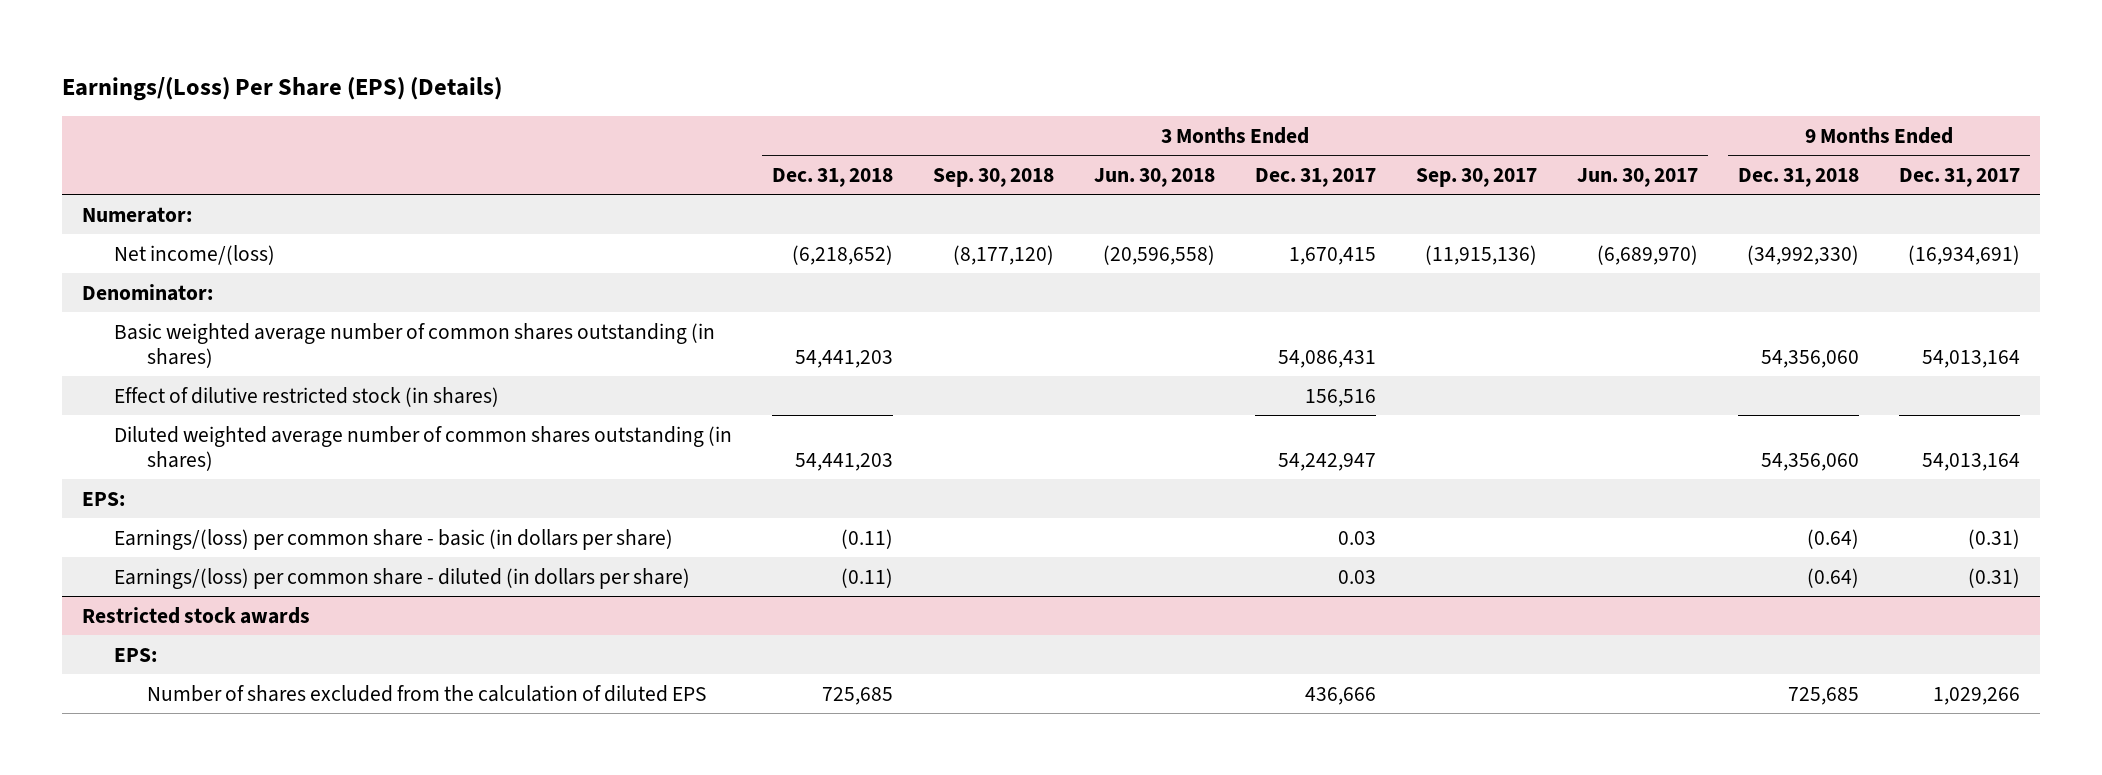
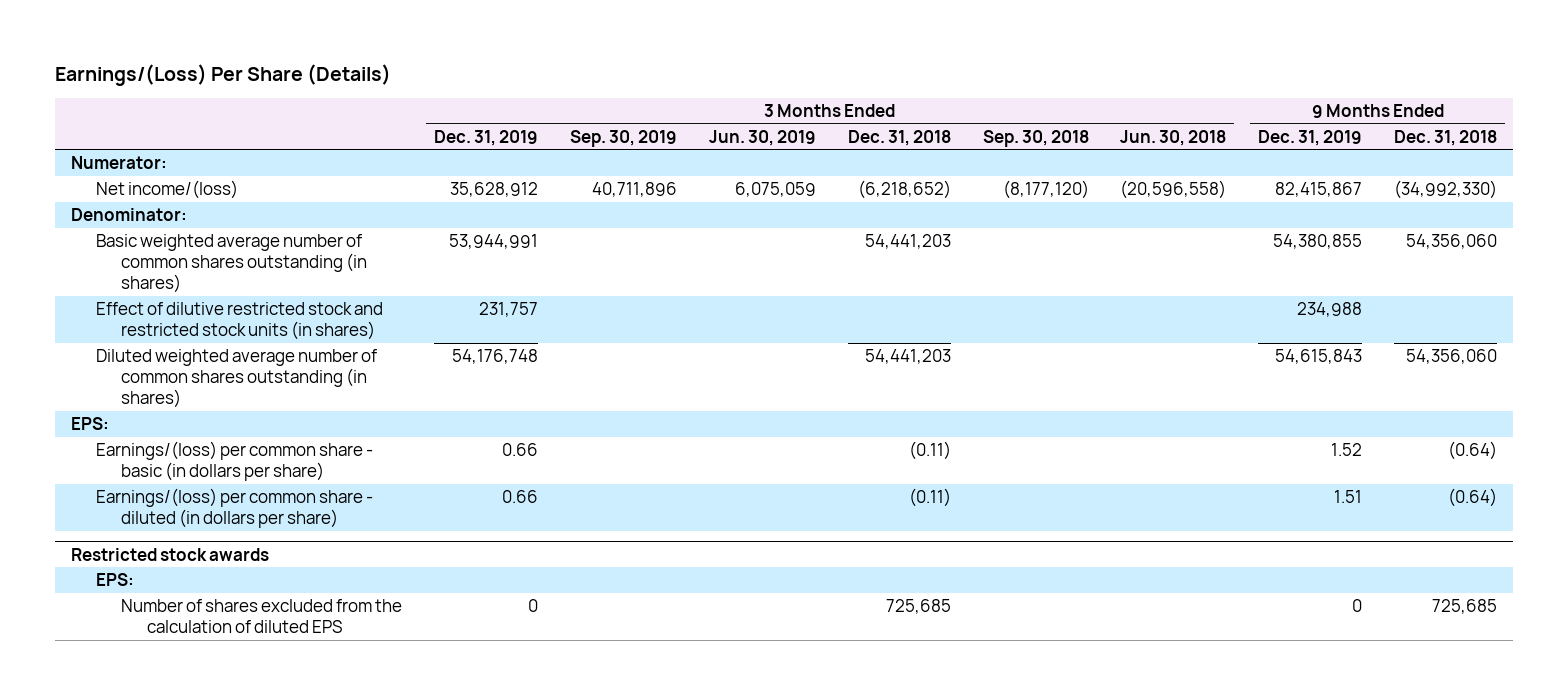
[61,77,502,102] Earnings/(Loss) Per Share (EPS) (Details) -> [54,63,391,86] Earnings/(Loss) Per Share (Details)
[1255,167,1377,187] Dec. 31, 2017 -> none
[1416,167,1538,187] Sep. 30, 2017 -> none
[1577,167,1699,187] Jun. 30, 2017 -> none
[1899,167,2021,187] Dec. 31, 2017 -> none
none -> [434,129,539,146] Dec. 31, 2019
none -> [570,129,678,147] Sep. 30, 2019
none -> [708,129,816,146] Jun. 30, 2019
none -> [1258,129,1363,146] Dec. 31, 2019
[114,386,500,407] Effect of dilutive restricted stock (in shares) -> [96,302,384,341] Effect of dilutive restricted stock and restricted stock units (in shares)

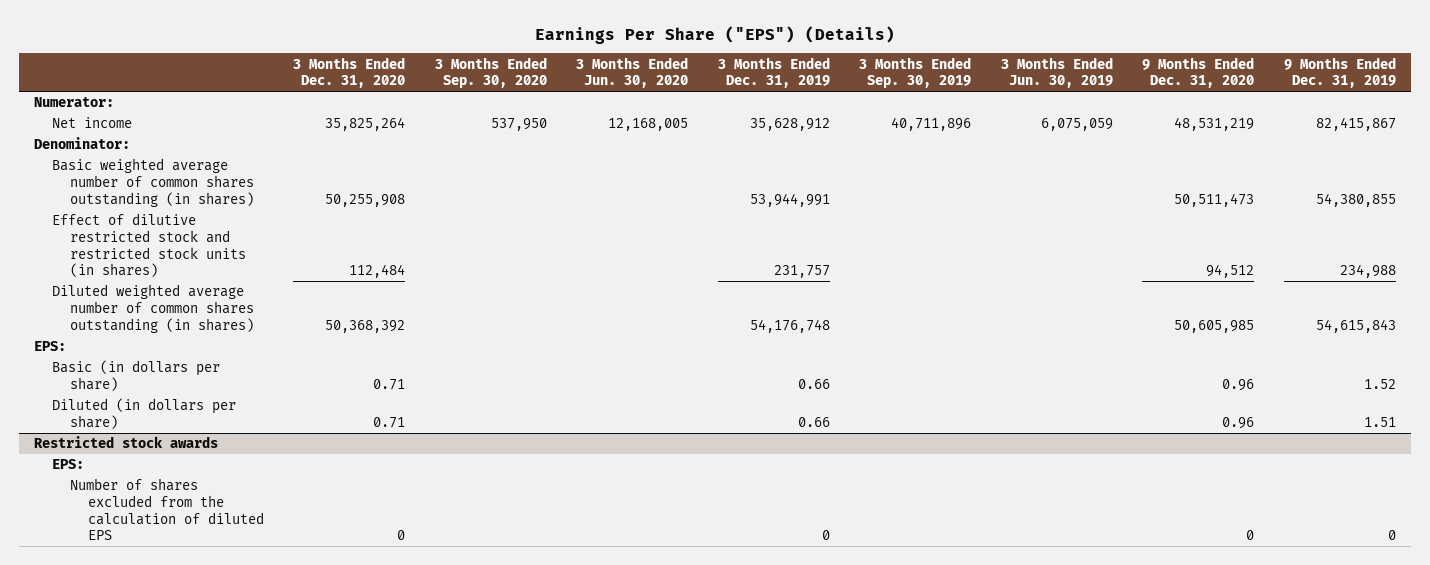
[54,63,391,86] Earnings/(Loss) Per Share (Details) -> [535,25,896,44] Earnings Per Share ("EPS") (Details)
[847,129,951,146] Dec. 31, 2018 -> none
[982,129,1089,147] Sep. 30, 2018 -> none
[1120,129,1227,146] Jun. 30, 2018 -> none
[1394,129,1498,146] Dec. 31, 2018 -> none
none -> [293,56,406,89] 3 Months Ended Dec. 31, 2020
none -> [434,56,547,89] 3 Months Ended Sep. 30, 2020
none -> [576,56,689,89] 3 Months Ended Jun. 30, 2020
none -> [1142,56,1255,89] 9 Months Ended Dec. 31, 2020
[96,180,239,200] Net income/(loss) -> [51,117,132,129] Net income
[96,441,374,482] Earnings/(loss) per common share - basic (in dollars per share) -> [51,360,220,392] Basic (in dollars per share)
[96,488,374,529] Earnings/(loss) per common share - diluted (in dollars per share) -> [51,398,236,430] Diluted (in dollars per share)

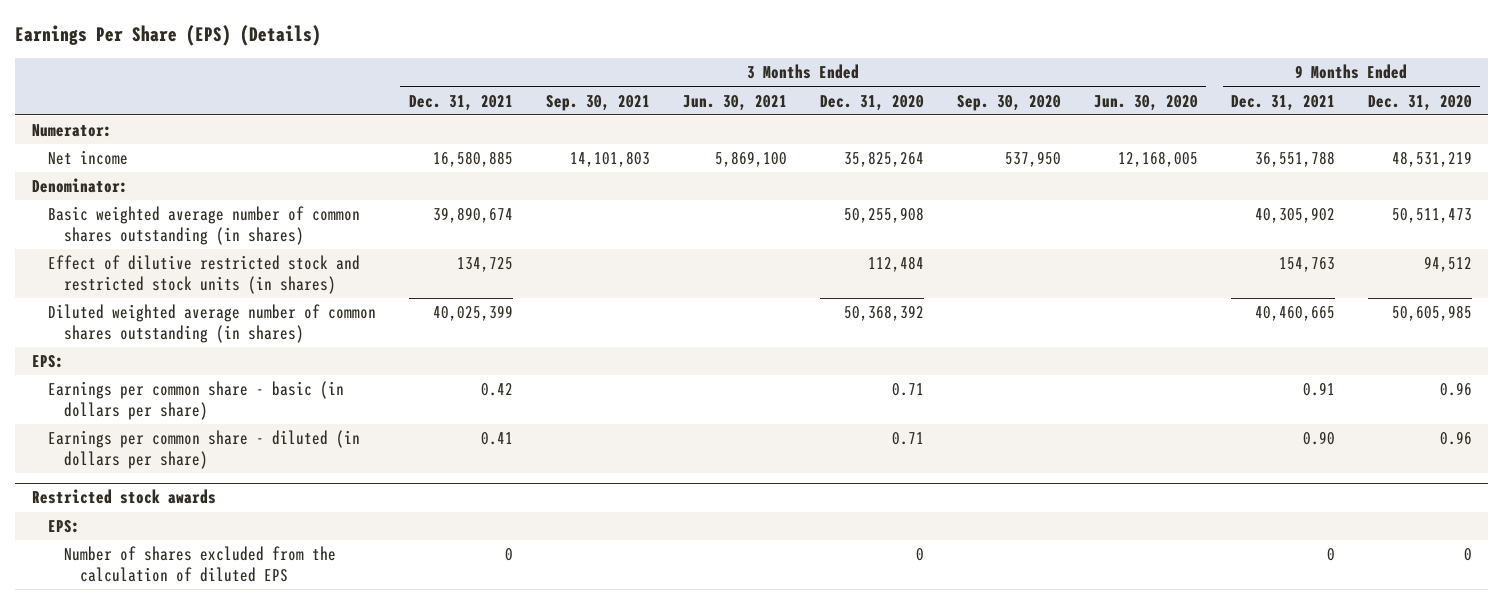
[535,25,896,44] Earnings Per Share ("EPS") (Details) -> [15,25,322,47] Earnings Per Share (EPS) (Details)
[717,56,830,89] 3 Months Ended Dec. 31, 2019 -> none
[859,56,972,89] 3 Months Ended Sep. 30, 2019 -> none
[1000,56,1113,89] 3 Months Ended Jun. 30, 2019 -> none
[1284,56,1397,89] 9 Months Ended Dec. 31, 2019 -> none
none -> [408,94,513,111] Dec. 31, 2021
none -> [545,94,650,111] Sep. 30, 2021
none -> [682,94,787,111] Jun. 30, 2021
none -> [1230,94,1335,111] Dec. 31, 2021
[51,360,220,392] Basic (in dollars per share) -> [47,381,344,420] Earnings per common share - basic (in dollars per share)
[51,398,236,430] Diluted (in dollars per share) -> [47,430,360,469] Earnings per common share - diluted (in dollars per share)

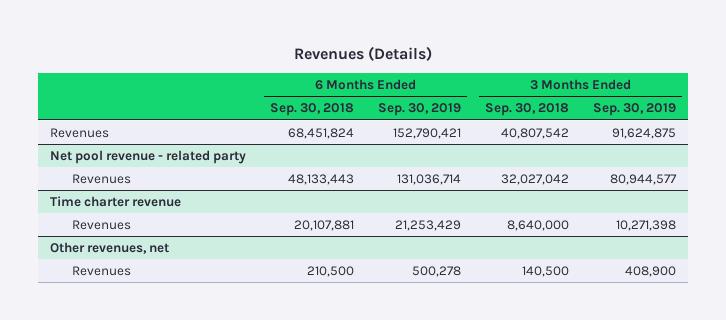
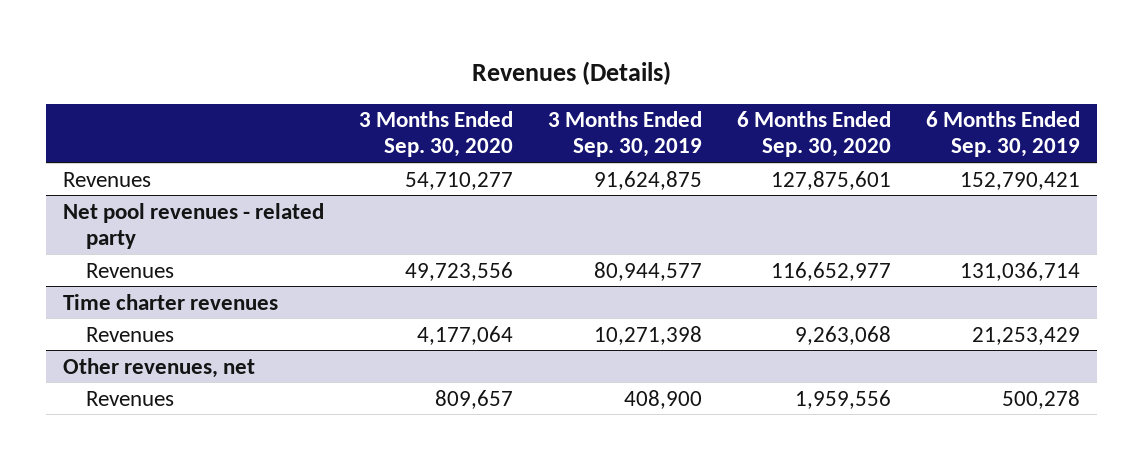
[270,103,355,117] Sep. 30, 2018 -> none
[485,103,570,117] Sep. 30, 2018 -> none
none -> [359,111,514,158] 3 Months Ended Sep. 30, 2020
none -> [736,111,891,158] 6 Months Ended Sep. 30, 2020
[50,149,247,164] Net pool revenue - related party -> [63,202,325,249] Net pool revenues - related party
[50,195,182,207] Time charter revenue -> [63,293,279,310] Time charter revenues

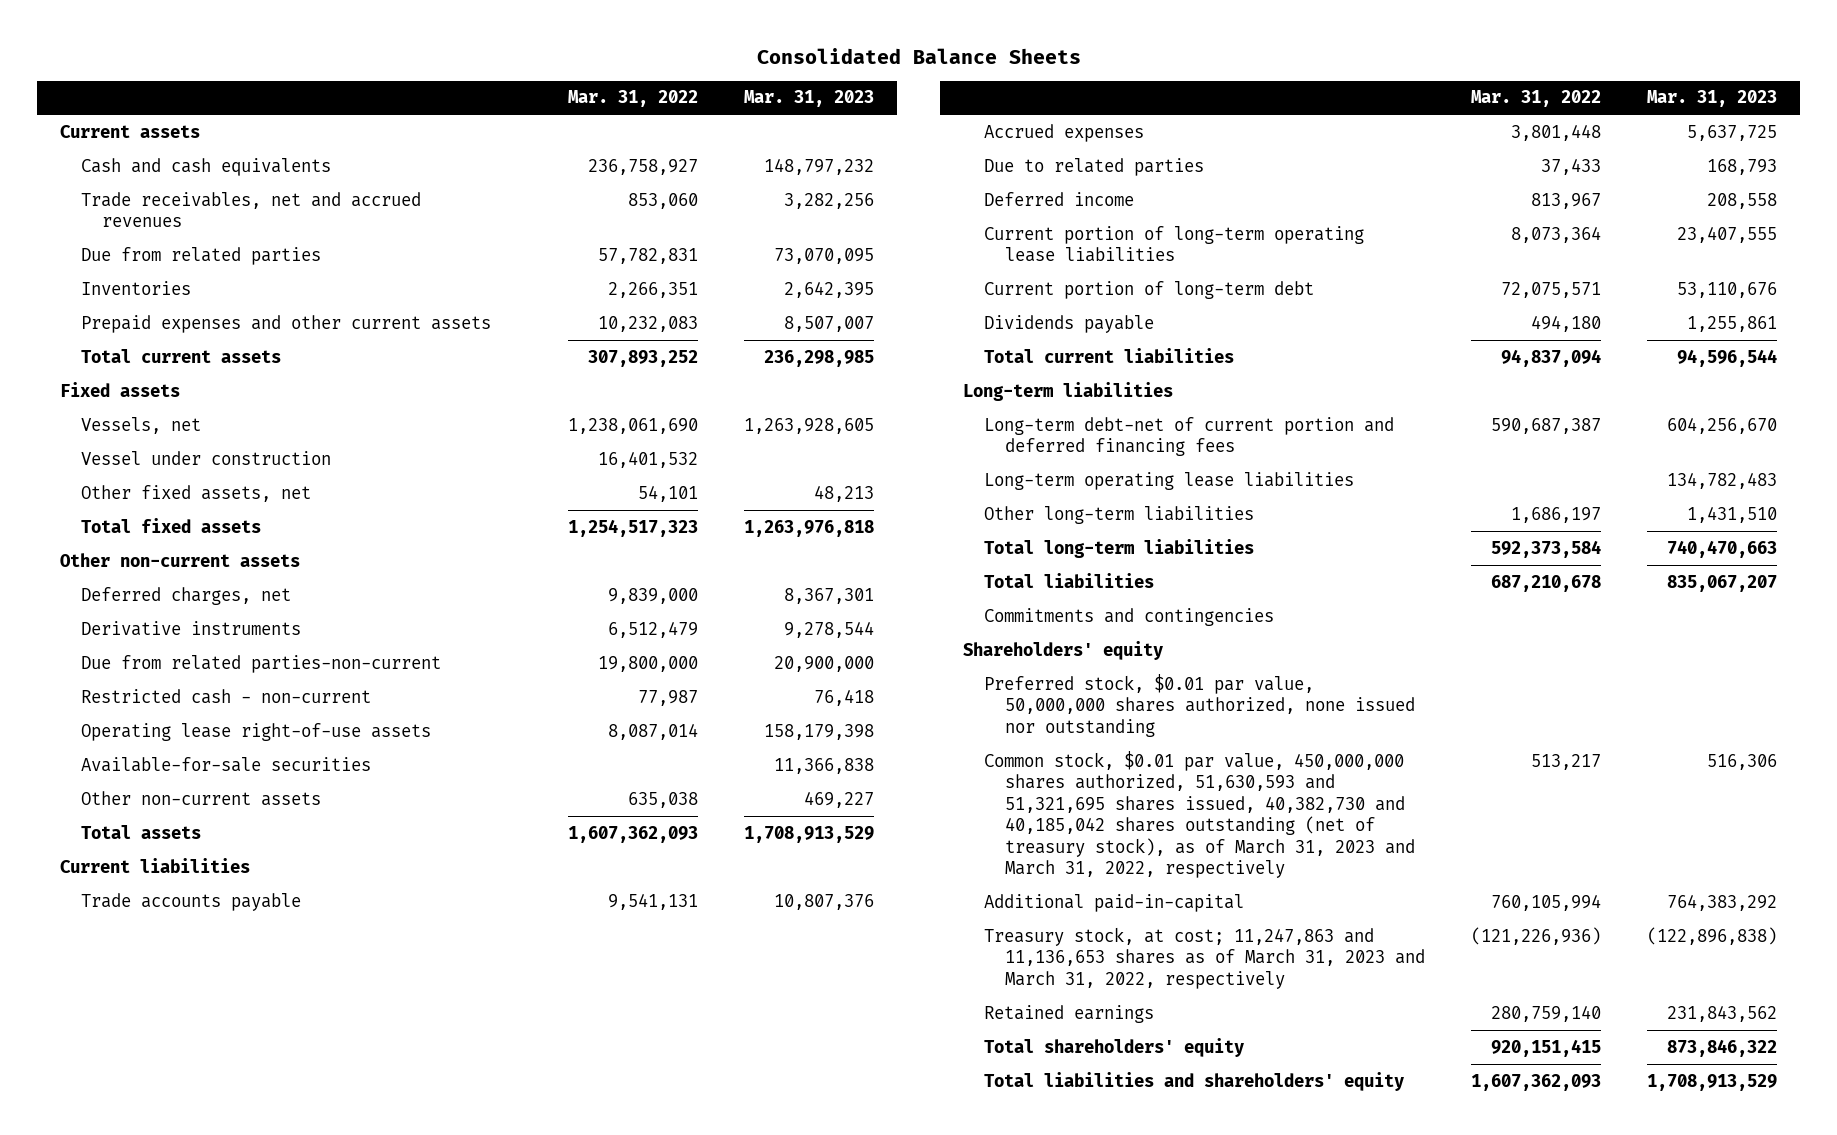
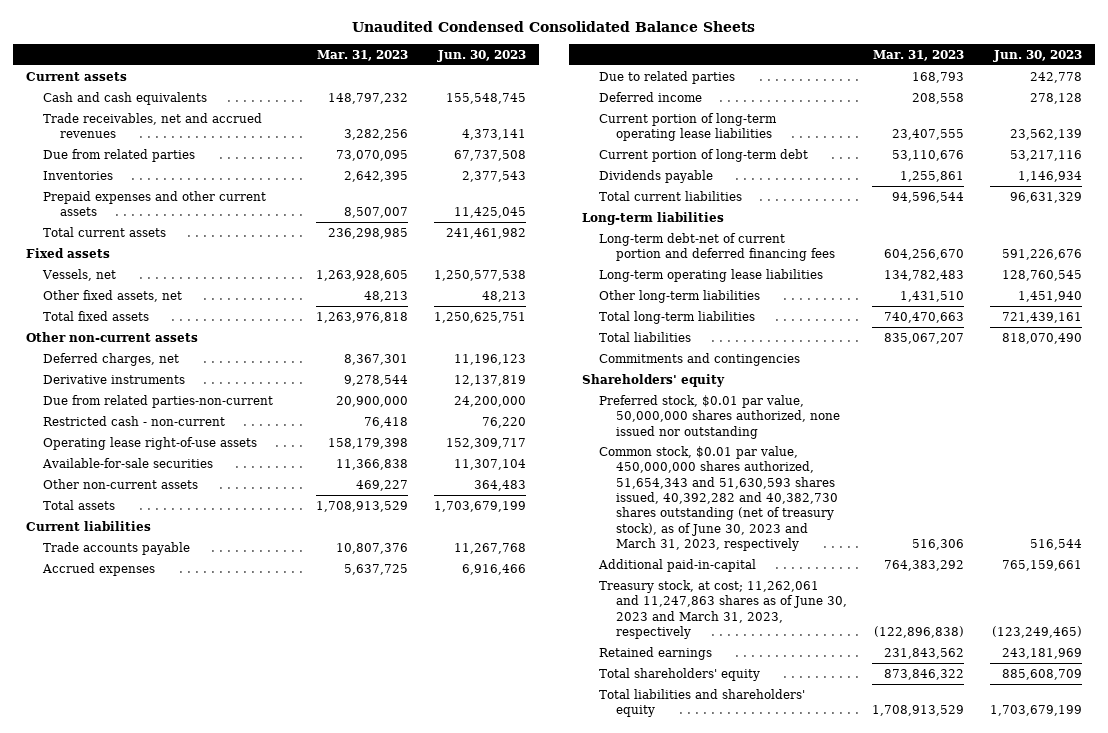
[756,47,1081,64] Consolidated Balance Sheets -> [351,20,755,32] Unaudited Condensed Consolidated Balance Sheets
[568,90,699,108] Mar. 31, 2022 -> none
none -> [436,49,526,62] Jun. 30, 2023
[81,450,332,465] Vessel under construction -> none
[983,750,1415,879] Common stock, $0.01 par value, 450,000,000 shares authorized, 51,630,593 and 51,321,695 shares issued, 40,382,730 and 40,185,042 shares outstanding (net of treasury stock), as of March 31, 2023 and March 31, 2022, respectively -> [598,445,838,552] Common stock, $0.01 par value, 450,000,000 shares authorized, 51,654,343 and 51,630,593 shares issued, 40,392,282 and 40,382,730 shares outstanding (net of treasury stock), as of June 30, 2023 and March 31, 2023, respectively
[983,926,1425,989] Treasury stock, at cost; 11,247,863 and 11,136,653 shares as of March 31, 2023 and March 31, 2022, respectively -> [598,579,847,639] Treasury stock, at cost; 11,262,061 and 11,247,863 shares as of June 30, 2023 and March 31, 2023, respectively

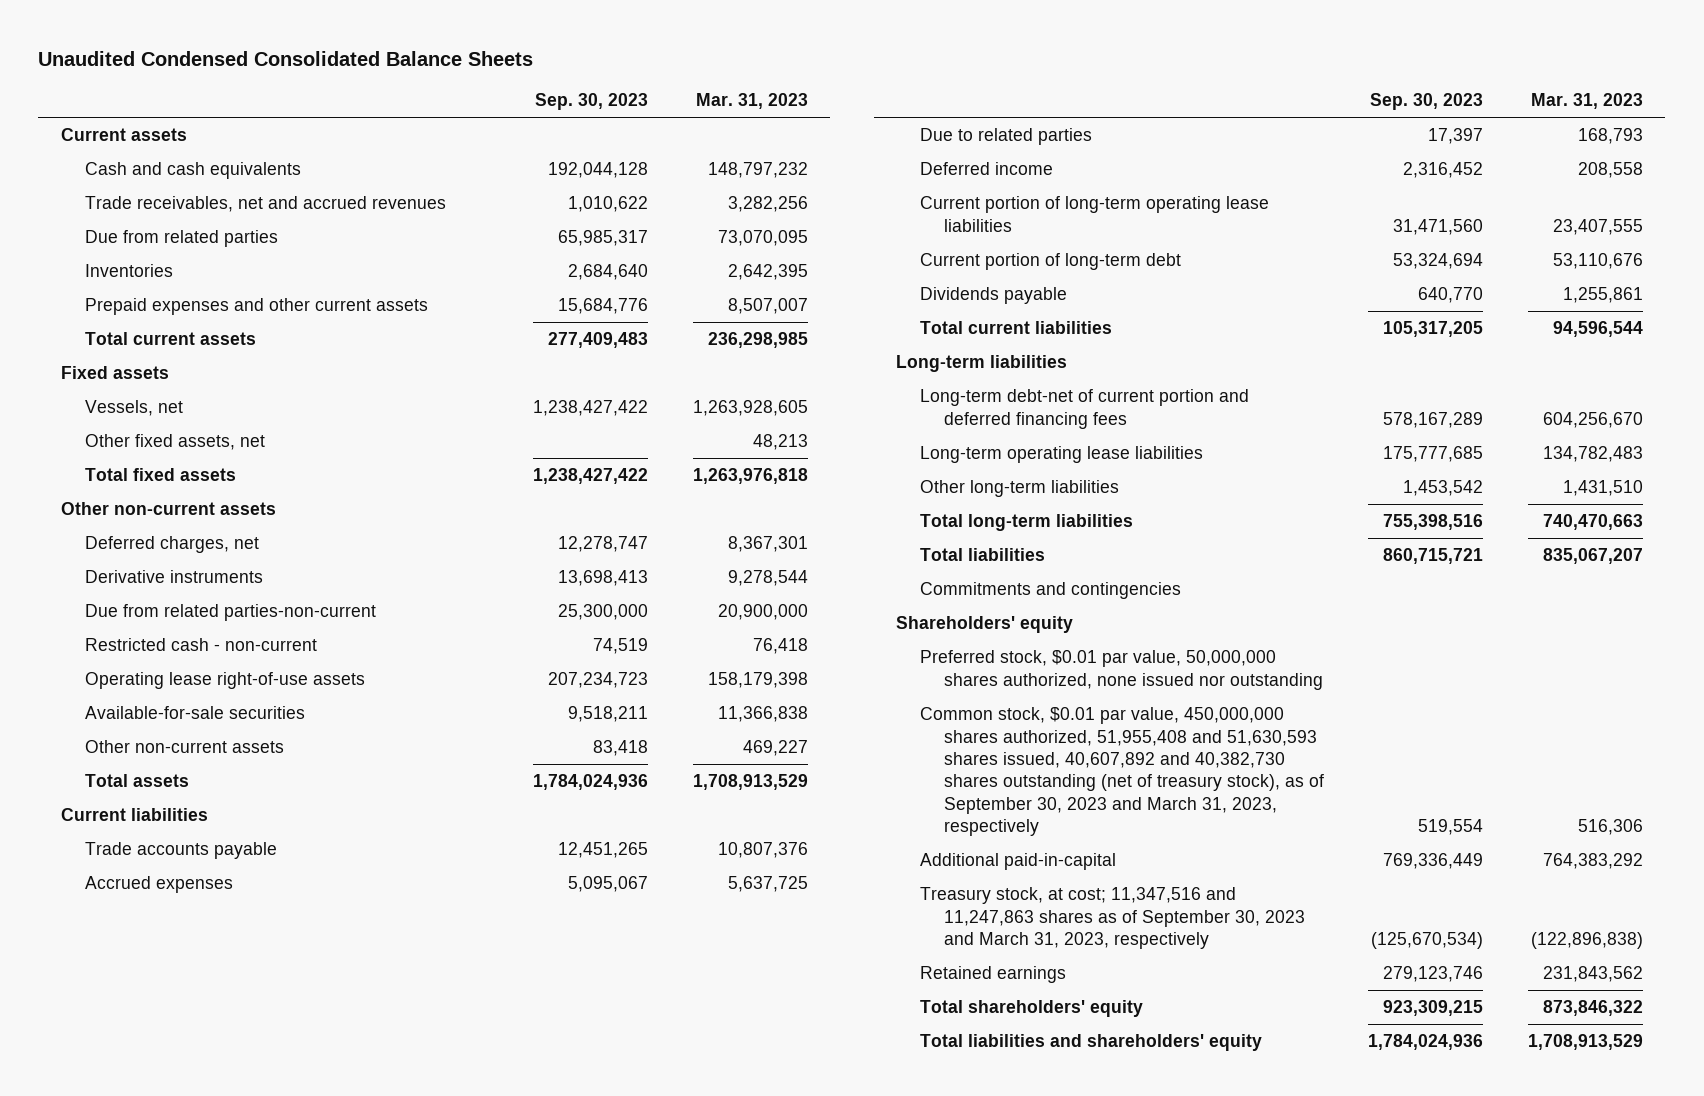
[436,49,526,62] Jun. 30, 2023 -> none
none -> [534,93,648,111] Sep. 30, 2023
[598,445,838,552] Common stock, $0.01 par value, 450,000,000 shares authorized, 51,654,343 and 51,630,593 shares issued, 40,392,282 and 40,382,730 shares outstanding (net of treasury stock), as of June 30, 2023 and March 31, 2023, respectively -> [919,707,1324,837] Common stock, $0.01 par value, 450,000,000 shares authorized, 51,955,408 and 51,630,593 shares issued, 40,607,892 and 40,382,730 shares outstanding (net of treasury stock), as of September 30, 2023 and March 31, 2023, respectively
[598,579,847,639] Treasury stock, at cost; 11,262,061 and 11,247,863 shares as of June 30, 2023 and March 31, 2023, respectively -> [919,887,1305,950] Treasury stock, at cost; 11,347,516 and 11,247,863 shares as of September 30, 2023 and March 31, 2023, respectively

